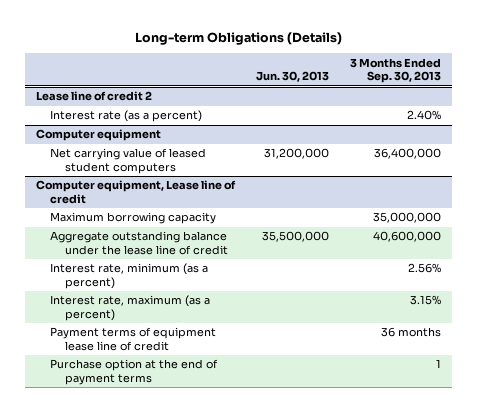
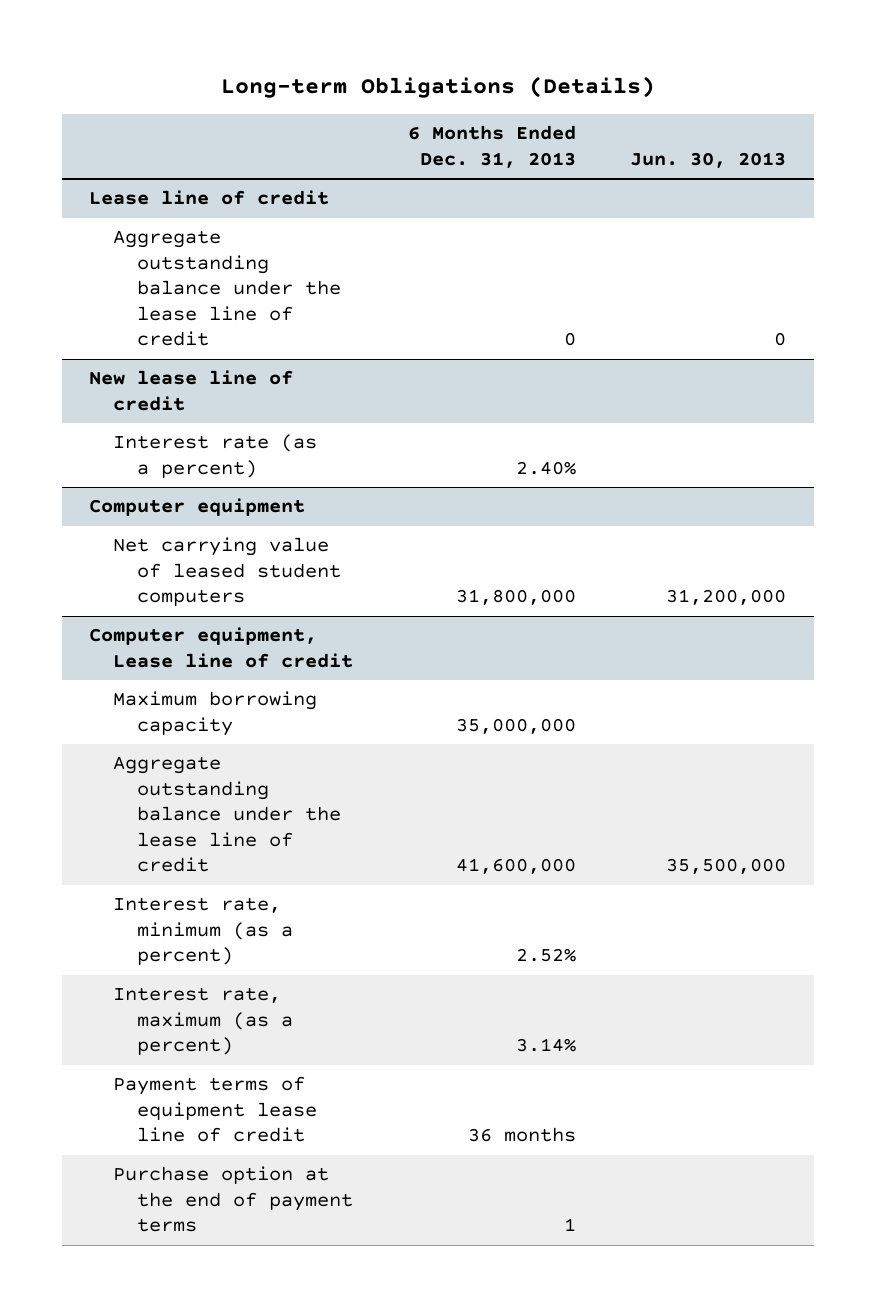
[350,57,442,84] 3 Months Ended Sep. 30, 2013 -> none
none -> [407,125,576,168] 6 Months Ended Dec. 31, 2013
[50,110,203,123] Interest rate (as a percent) -> none
[35,91,152,102] Lease line of credit 2 -> [89,190,330,206] Lease line of credit
none -> [113,230,342,347] Aggregate outstanding balance under the lease line of credit
none -> [89,370,294,411] New lease line of credit
none -> [113,434,318,478] Interest rate (as a percent)

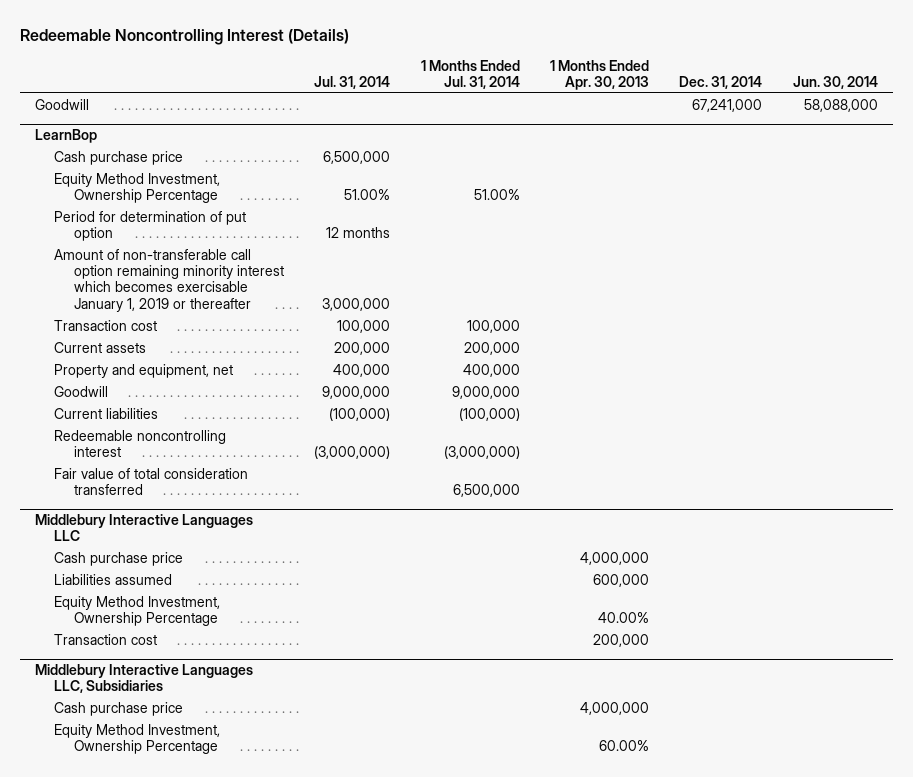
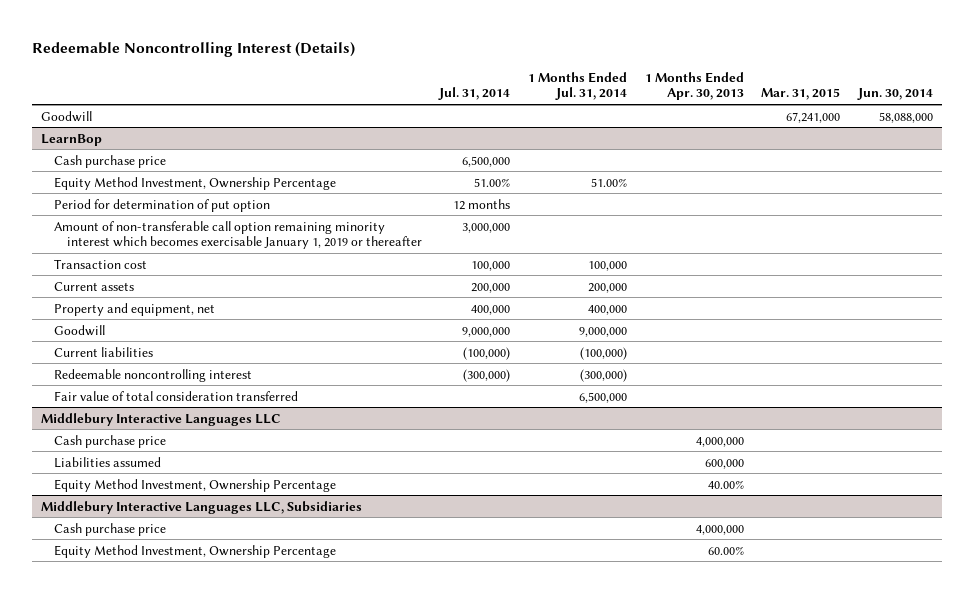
[679,76,763,90] Dec. 31, 2014 -> none
none -> [761,88,841,101] Mar. 31, 2015
[314,446,391,460] (3,000,000) -> [463,368,511,382] (300,000)
[443,446,520,460] (3,000,000) -> [580,368,628,382] (300,000)
[54,633,158,645] Transaction cost -> none

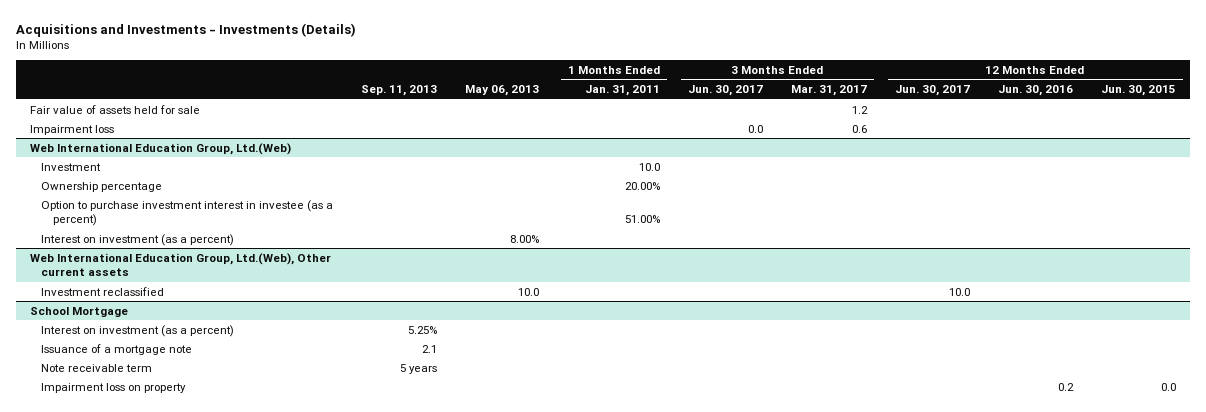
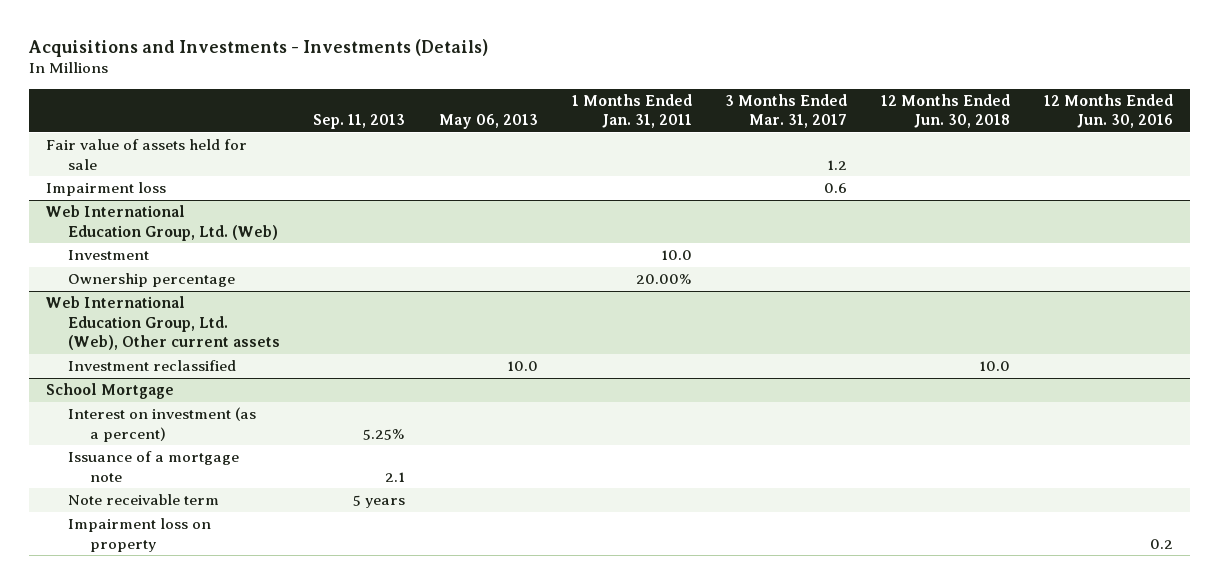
[687,85,763,97] Jun. 30, 2017 -> none
[894,85,970,97] Jun. 30, 2017 -> none
[1100,85,1176,97] Jun. 30, 2015 -> none
none -> [881,93,1011,129] 12 Months Ended Jun. 30, 2018
[29,142,291,155] Web International Education Group, Ltd.(Web) -> [45,205,278,241] Web International Education Group, Ltd. (Web)
[41,199,334,227] Option to purchase investment interest in investee (as a percent) -> none
[41,233,235,246] Interest on investment (as a percent) -> none
[29,252,331,277] Web International Education Group, Ltd.(Web), Other current assets -> [45,296,280,351] Web International Education Group, Ltd. (Web), Other current assets

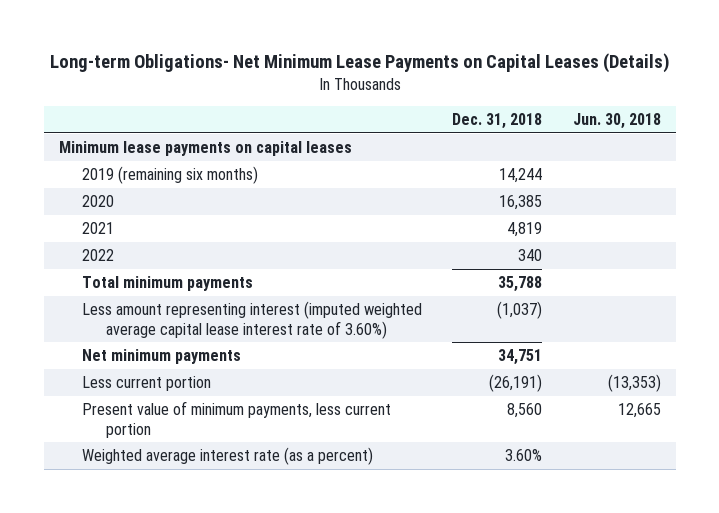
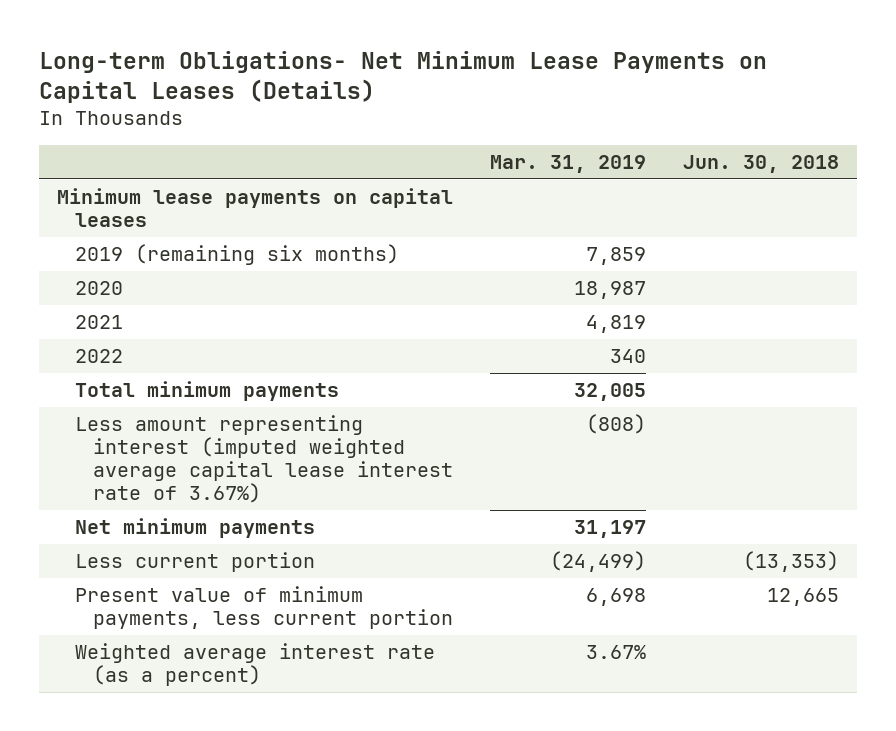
[452,113,543,130] Dec. 31, 2018 -> none
none -> [490,154,647,173] Mar. 31, 2019
[82,300,423,339] Less amount representing interest (imputed weighted average capital lease interest rate of 3.60%) -> [75,414,454,503] Less amount representing interest (imputed weighted average capital lease interest rate of 3.67%)

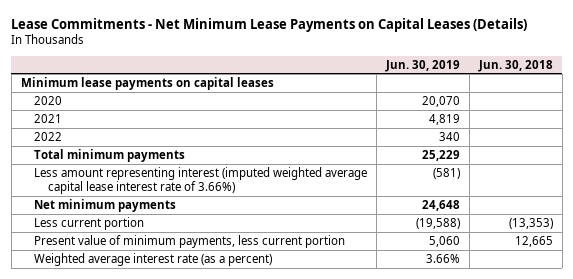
[38,50,767,104] Long-term Obligations- Net Minimum Lease Payments on Capital Leases (Details) -> [11,17,528,32] Lease Commitments - Net Minimum Lease Payments on Capital Leases (Details)
[490,154,647,173] Mar. 31, 2019 -> none
none -> [385,59,461,72] Jun. 30, 2019
[75,243,400,265] 2019 (remaining six months) -> none
[75,414,454,503] Less amount representing interest (imputed weighted average capital lease interest rate of 3.67%) -> [34,167,368,194] Less amount representing interest (imputed weighted average capital lease interest rate of 3.66%)

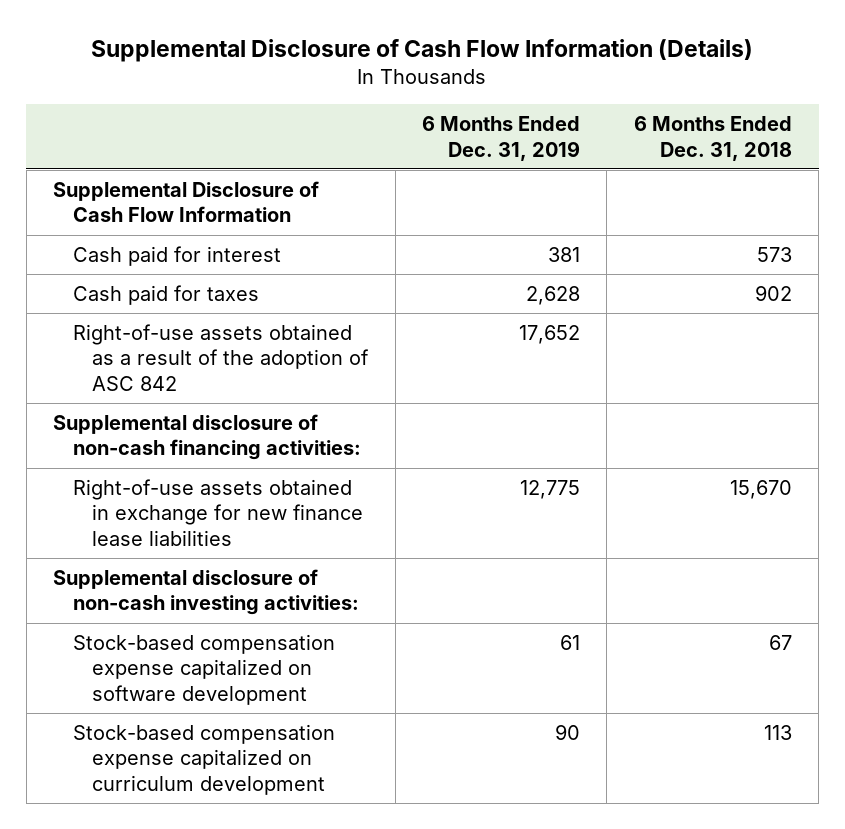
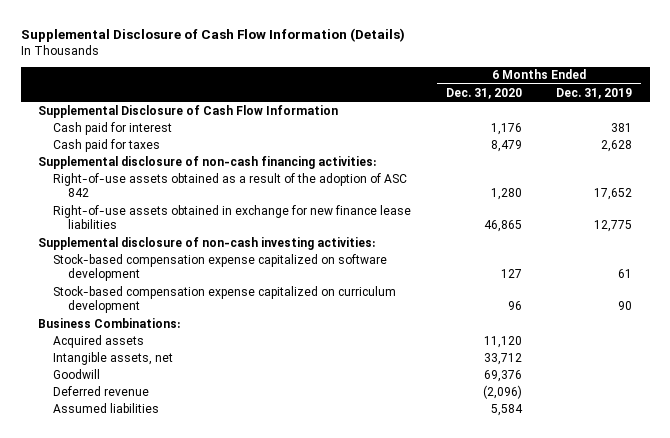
[633,115,792,161] 6 Months Ended Dec. 31, 2018 -> none
none -> [445,87,522,99] Dec. 31, 2020
[72,323,370,392] Right-of-use assets obtained as a result of the adoption of ASC 842 -> [52,172,407,198] Right-of-use assets obtained as a result of the adoption of ASC 842
none -> [38,317,181,328] Business Combinations:
none -> [52,334,144,348] Acquired assets
none -> [52,351,173,365] Intangible assets, net
none -> [52,368,100,379] Goodwill
none -> [52,385,149,396] Deferred revenue
none -> [52,402,159,413] Assumed liabilities

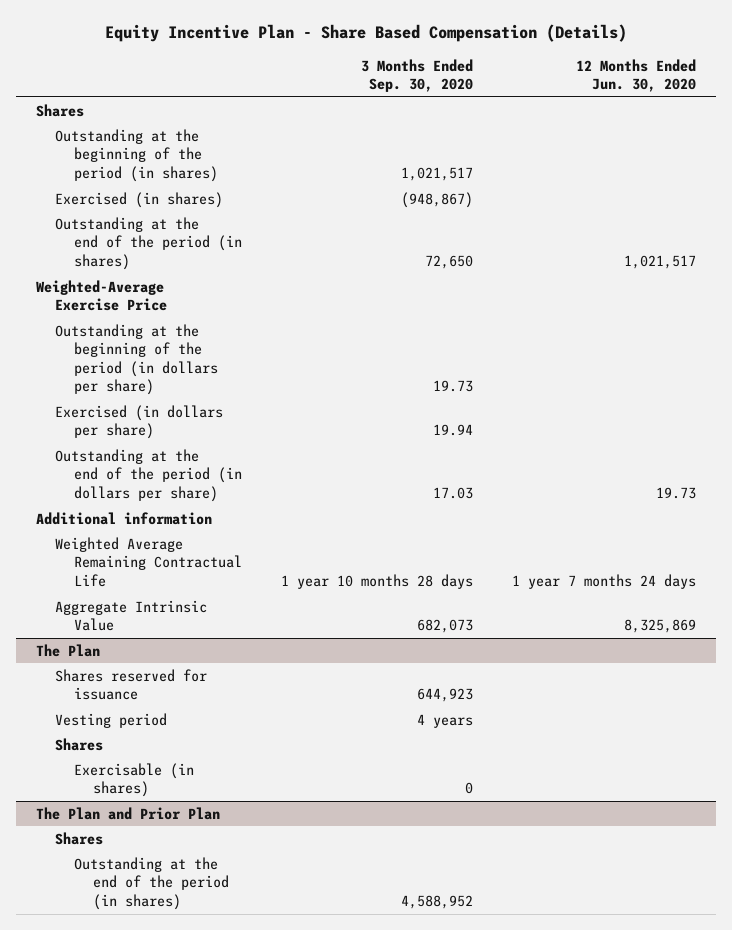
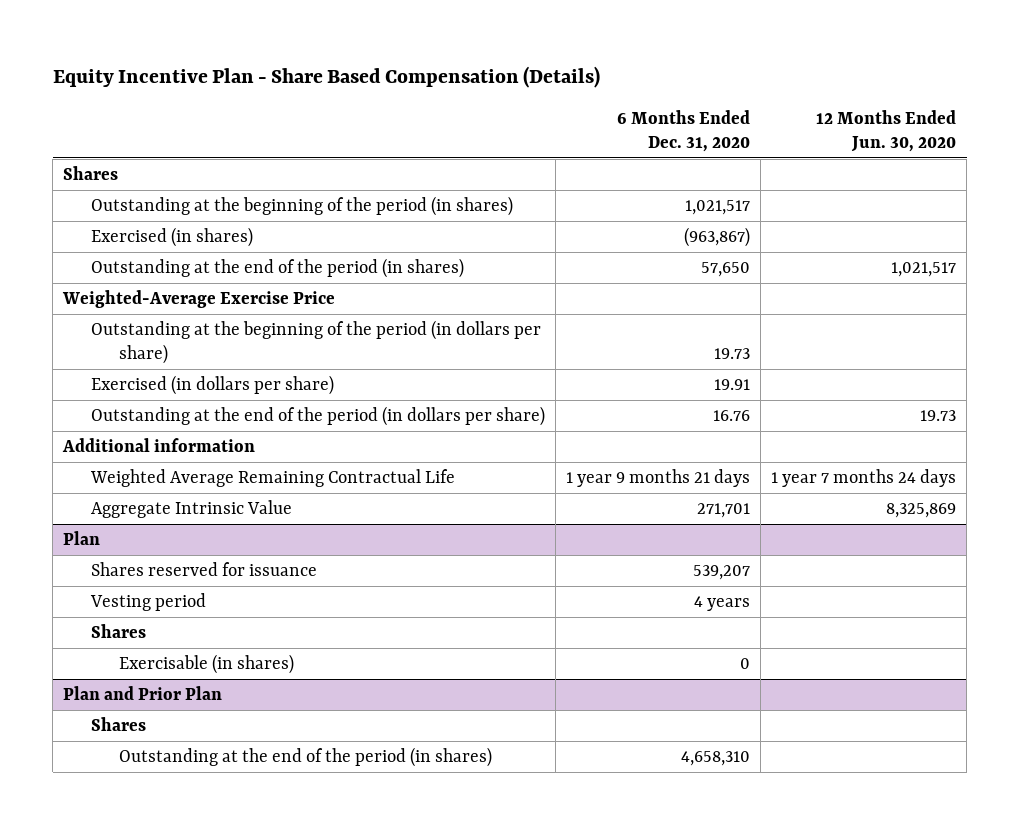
[361,58,474,93] 3 Months Ended Sep. 30, 2020 -> none
none -> [617,110,751,152] 6 Months Ended Dec. 31, 2020
[35,643,100,657] The Plan -> [63,531,101,546] Plan
[35,806,220,820] The Plan and Prior Plan -> [63,686,223,701] Plan and Prior Plan

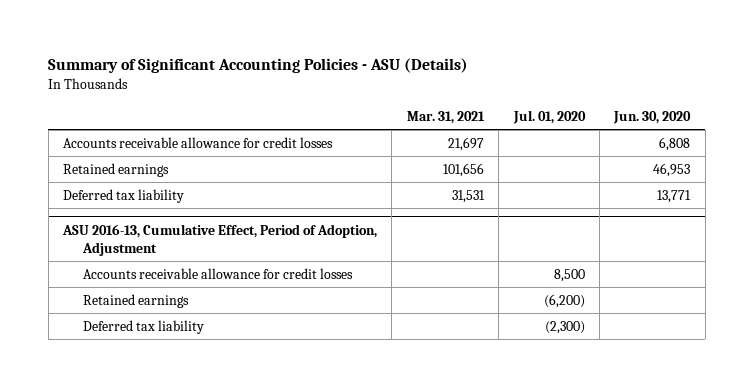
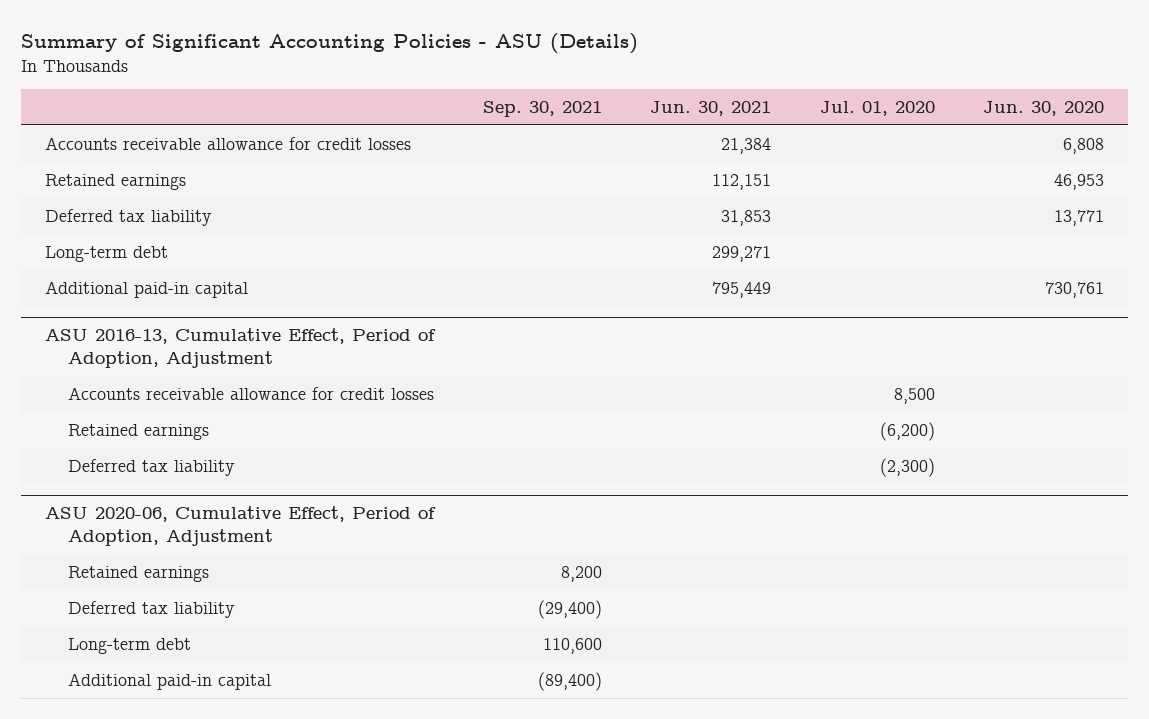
[406,110,485,124] Mar. 31, 2021 -> none
none -> [482,101,602,118] Sep. 30, 2021
none -> [650,101,772,117] Jun. 30, 2021
none -> [45,245,169,262] Long-term debt
none -> [45,280,249,298] Additional paid-in capital
none -> [45,506,437,546] ASU 2020-06, Cumulative Effect, Period of Adoption, Adjustment
none -> [68,565,210,582] Retained earnings
none -> [68,600,236,618] Deferred tax liability
none -> [68,637,192,654] Long-term debt
none -> [68,672,272,690] Additional paid-in capital

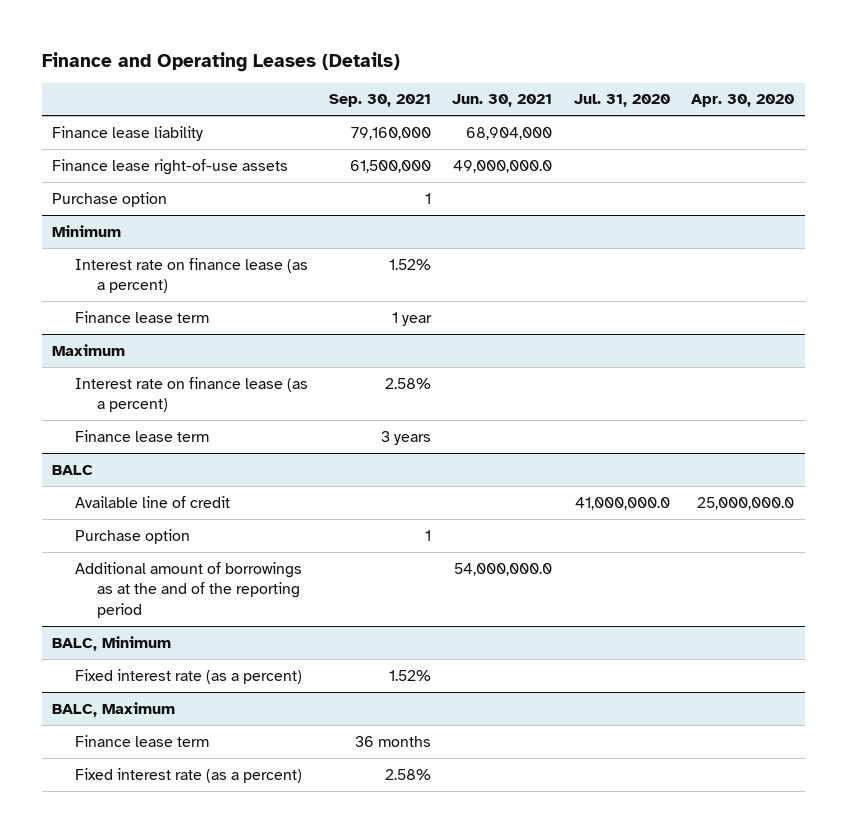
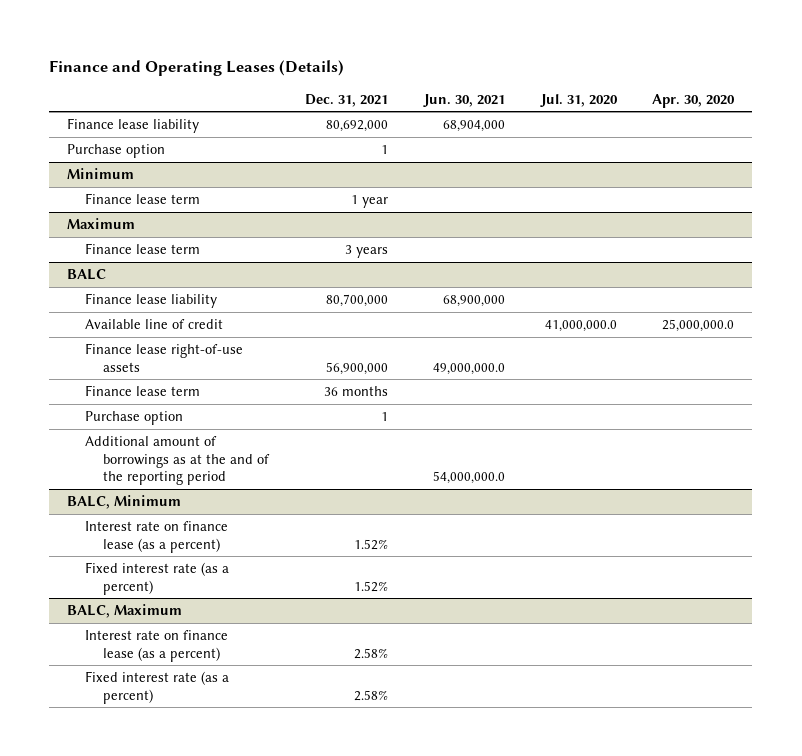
[329,94,432,108] Sep. 30, 2021 -> none
none -> [304,93,388,107] Dec. 31, 2021
[52,158,289,175] Finance lease right-of-use assets -> none
[74,257,308,294] Interest rate on finance lease (as a percent) -> none
[74,376,308,413] Interest rate on finance lease (as a percent) -> none
none -> [85,293,218,309] Finance lease liability
none -> [85,343,244,372] Finance lease right-of-use assets
none -> [85,385,201,397] Finance lease term
none -> [85,521,229,553] Interest rate on finance lease (as a percent)
[74,734,209,747] Finance lease term -> none
none -> [85,630,229,662] Interest rate on finance lease (as a percent)

